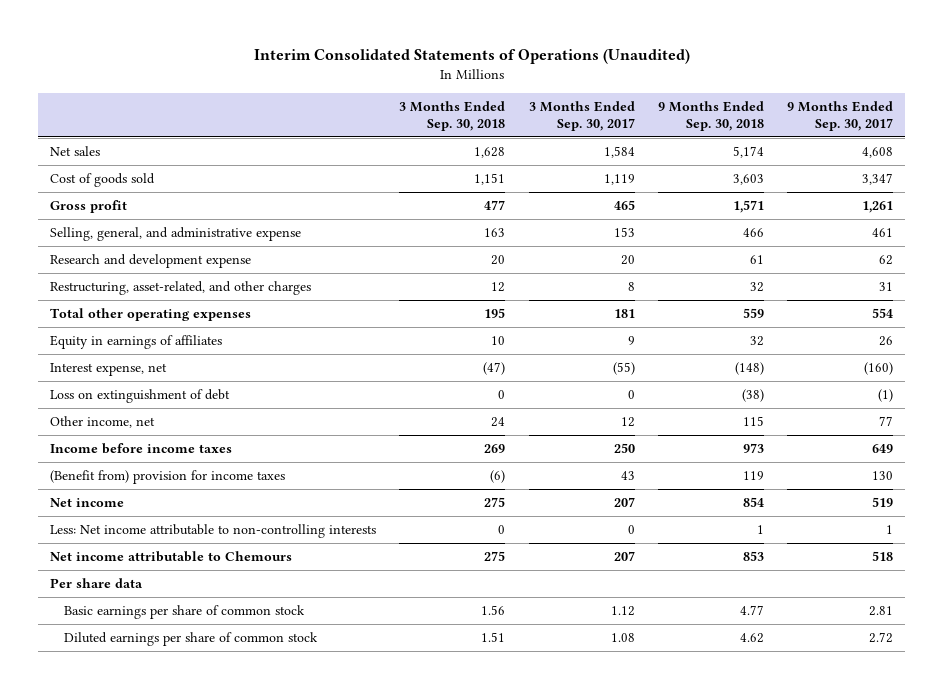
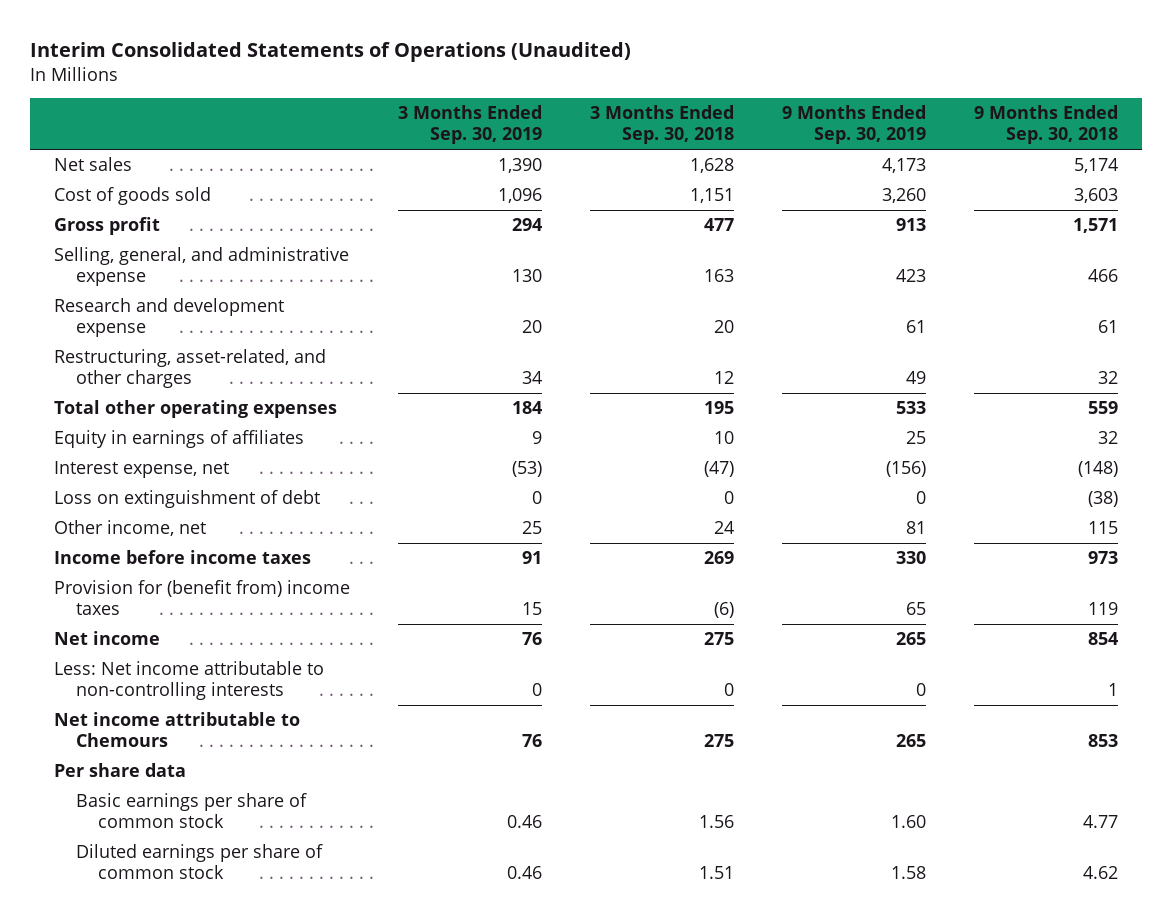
[528,101,635,131] 3 Months Ended Sep. 30, 2017 -> none
[787,101,894,131] 9 Months Ended Sep. 30, 2017 -> none
none -> [397,105,542,145] 3 Months Ended Sep. 30, 2019
none -> [781,105,926,145] 9 Months Ended Sep. 30, 2019
[49,470,285,485] (Benefit from) provision for income taxes -> [53,580,350,616] Provision for (benefit from) income taxes

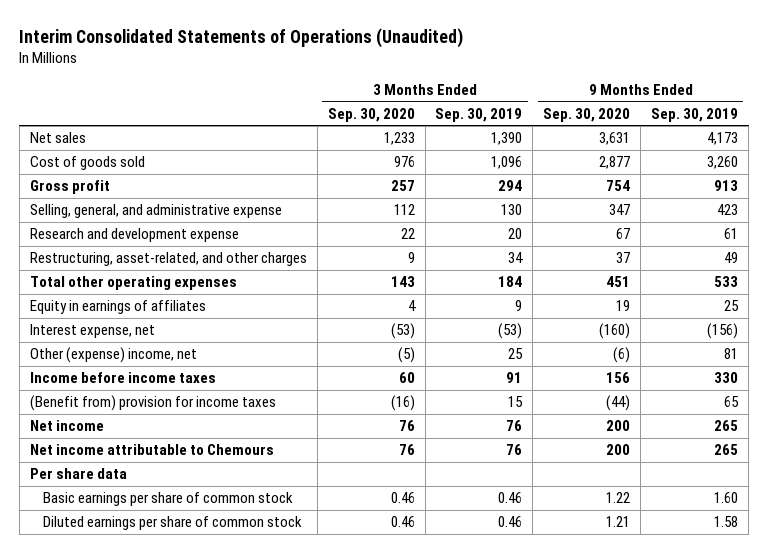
[589,105,734,145] 3 Months Ended Sep. 30, 2018 -> none
[973,105,1118,145] 9 Months Ended Sep. 30, 2018 -> none
none -> [327,107,415,122] Sep. 30, 2020
none -> [543,107,631,122] Sep. 30, 2020
[53,490,320,509] Loss on extinguishment of debt -> none
[53,520,206,537] Other income, net -> [29,347,197,364] Other (expense) income, net
[53,580,350,616] Provision for (benefit from) income taxes -> [29,395,276,412] (Benefit from) provision for income taxes
[53,661,324,701] Less: Net income attributable to non-controlling interests -> none

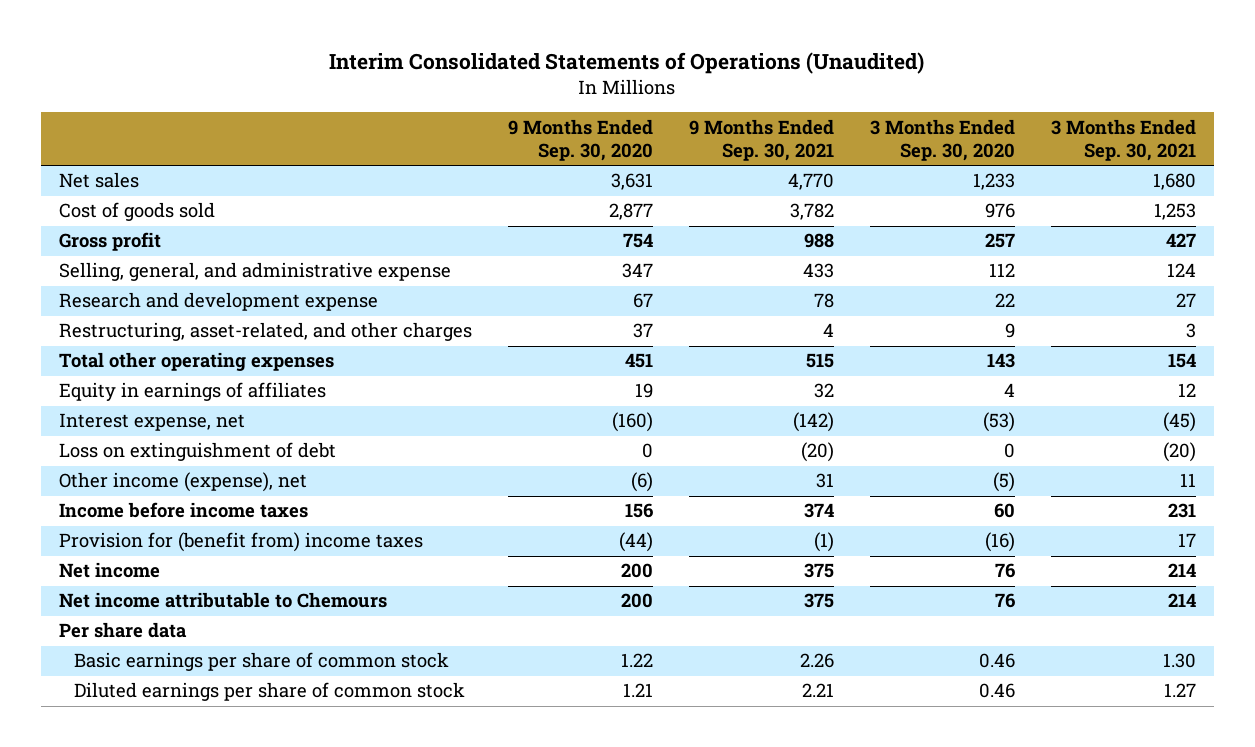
[435,107,523,122] Sep. 30, 2019 -> none
[651,107,739,122] Sep. 30, 2019 -> none
none -> [688,118,834,162] 9 Months Ended Sep. 30, 2021
none -> [1051,118,1197,162] 3 Months Ended Sep. 30, 2021
none -> [58,442,336,462] Loss on extinguishment of debt
[29,347,197,364] Other (expense) income, net -> [58,472,307,493] Other income (expense), net
[29,395,276,412] (Benefit from) provision for income taxes -> [58,532,423,553] Provision for (benefit from) income taxes

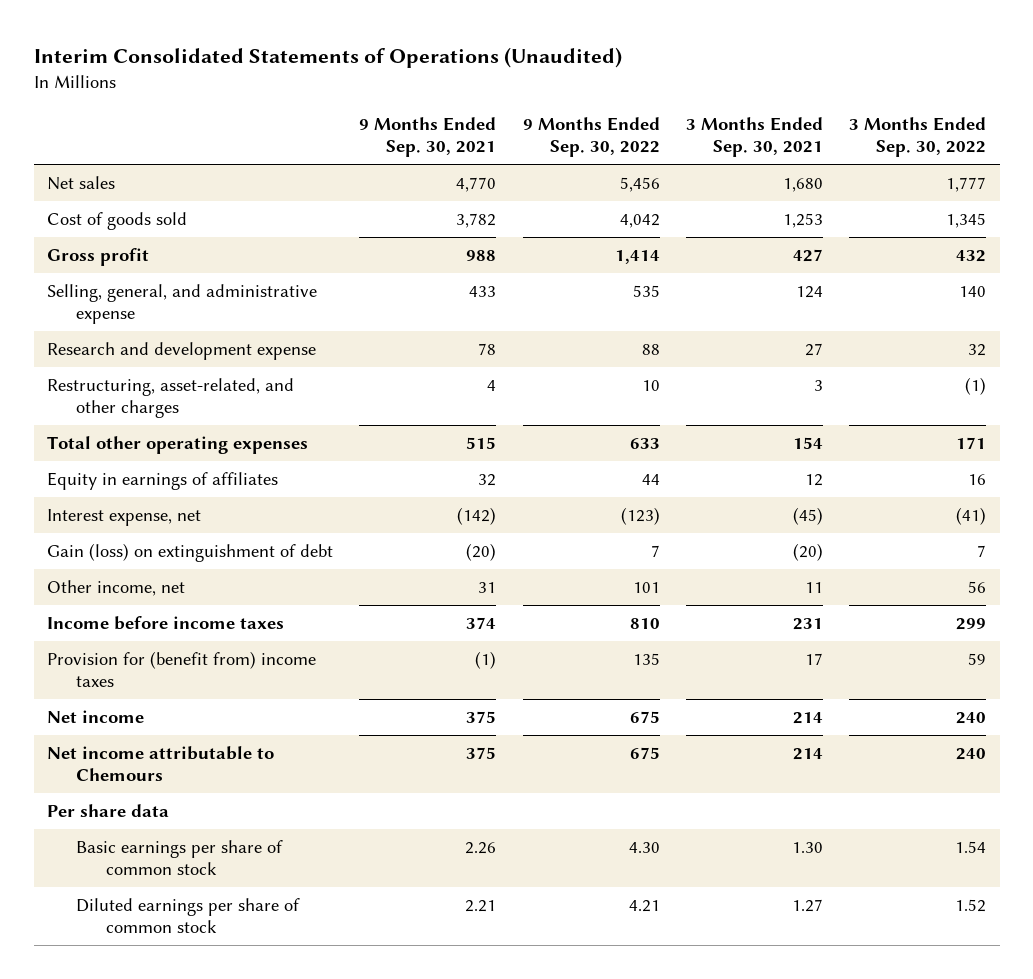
[507,118,653,162] 9 Months Ended Sep. 30, 2020 -> none
[870,118,1016,162] 3 Months Ended Sep. 30, 2020 -> none
none -> [522,117,660,158] 9 Months Ended Sep. 30, 2022
none -> [849,117,987,158] 3 Months Ended Sep. 30, 2022
[58,442,336,462] Loss on extinguishment of debt -> [46,542,333,562] Gain (loss) on extinguishment of debt
[58,472,307,493] Other income (expense), net -> [46,579,185,596] Other income, net

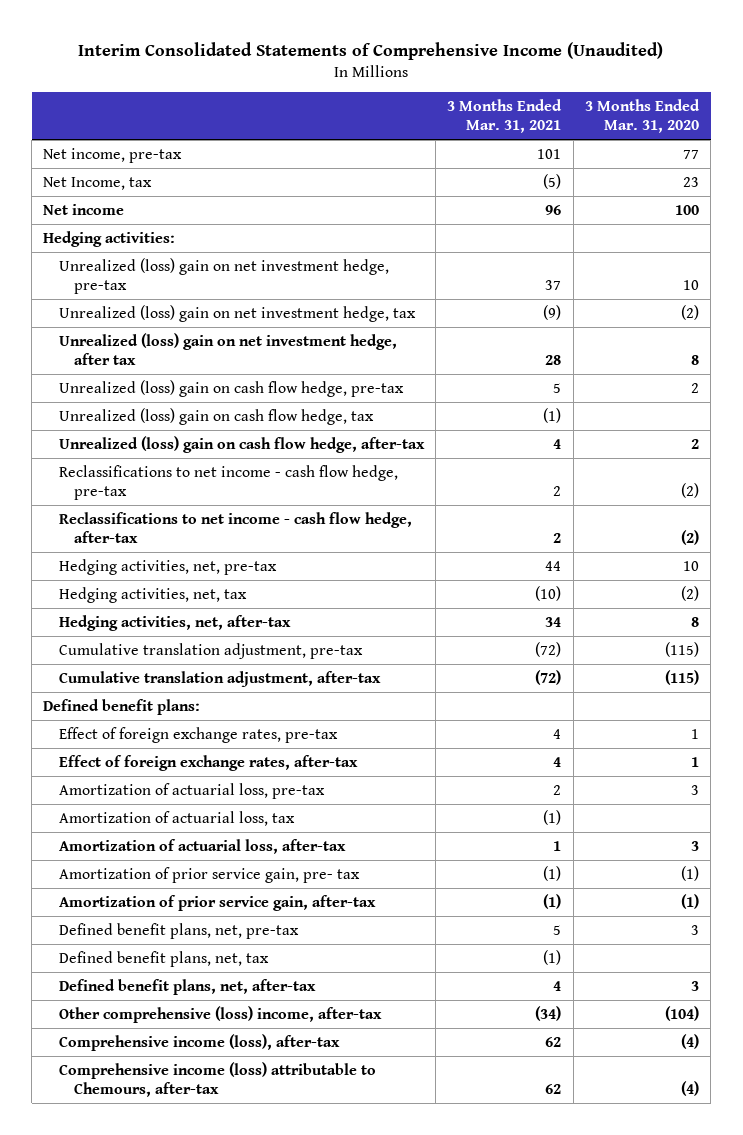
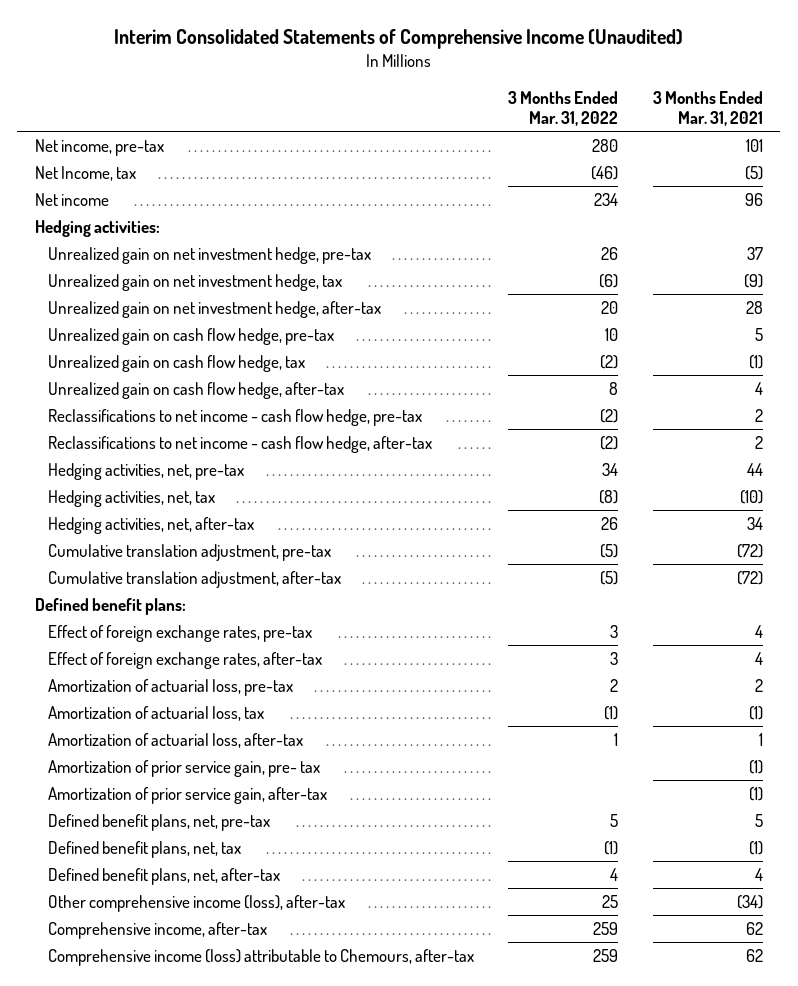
[585,98,701,134] 3 Months Ended Mar. 31, 2020 -> none
none -> [508,90,619,126] 3 Months Ended Mar. 31, 2022
[58,257,389,295] Unrealized (loss) gain on net investment hedge, pre-tax -> [47,246,371,264] Unrealized gain on net investment hedge, pre-tax
[58,304,416,322] Unrealized (loss) gain on net investment hedge, tax -> [47,273,342,291] Unrealized gain on net investment hedge, tax
[58,332,397,366] Unrealized (loss) gain on net investment hedge, after tax -> [47,300,381,318] Unrealized gain on net investment hedge, after-tax
[58,379,404,397] Unrealized (loss) gain on cash flow hedge, pre-tax -> [47,327,334,345] Unrealized gain on cash flow hedge, pre-tax
[58,407,374,425] Unrealized (loss) gain on cash flow hedge, tax -> [47,354,305,372] Unrealized gain on cash flow hedge, tax
[58,435,425,453] Unrealized (loss) gain on cash flow hedge, after-tax -> [47,381,344,399] Unrealized gain on cash flow hedge, after-tax
[58,1005,382,1023] Other comprehensive (loss) income, after-tax -> [47,894,345,912] Other comprehensive income (loss), after-tax
[58,1033,340,1051] Comprehensive income (loss), after-tax -> [47,921,267,939] Comprehensive income, after-tax

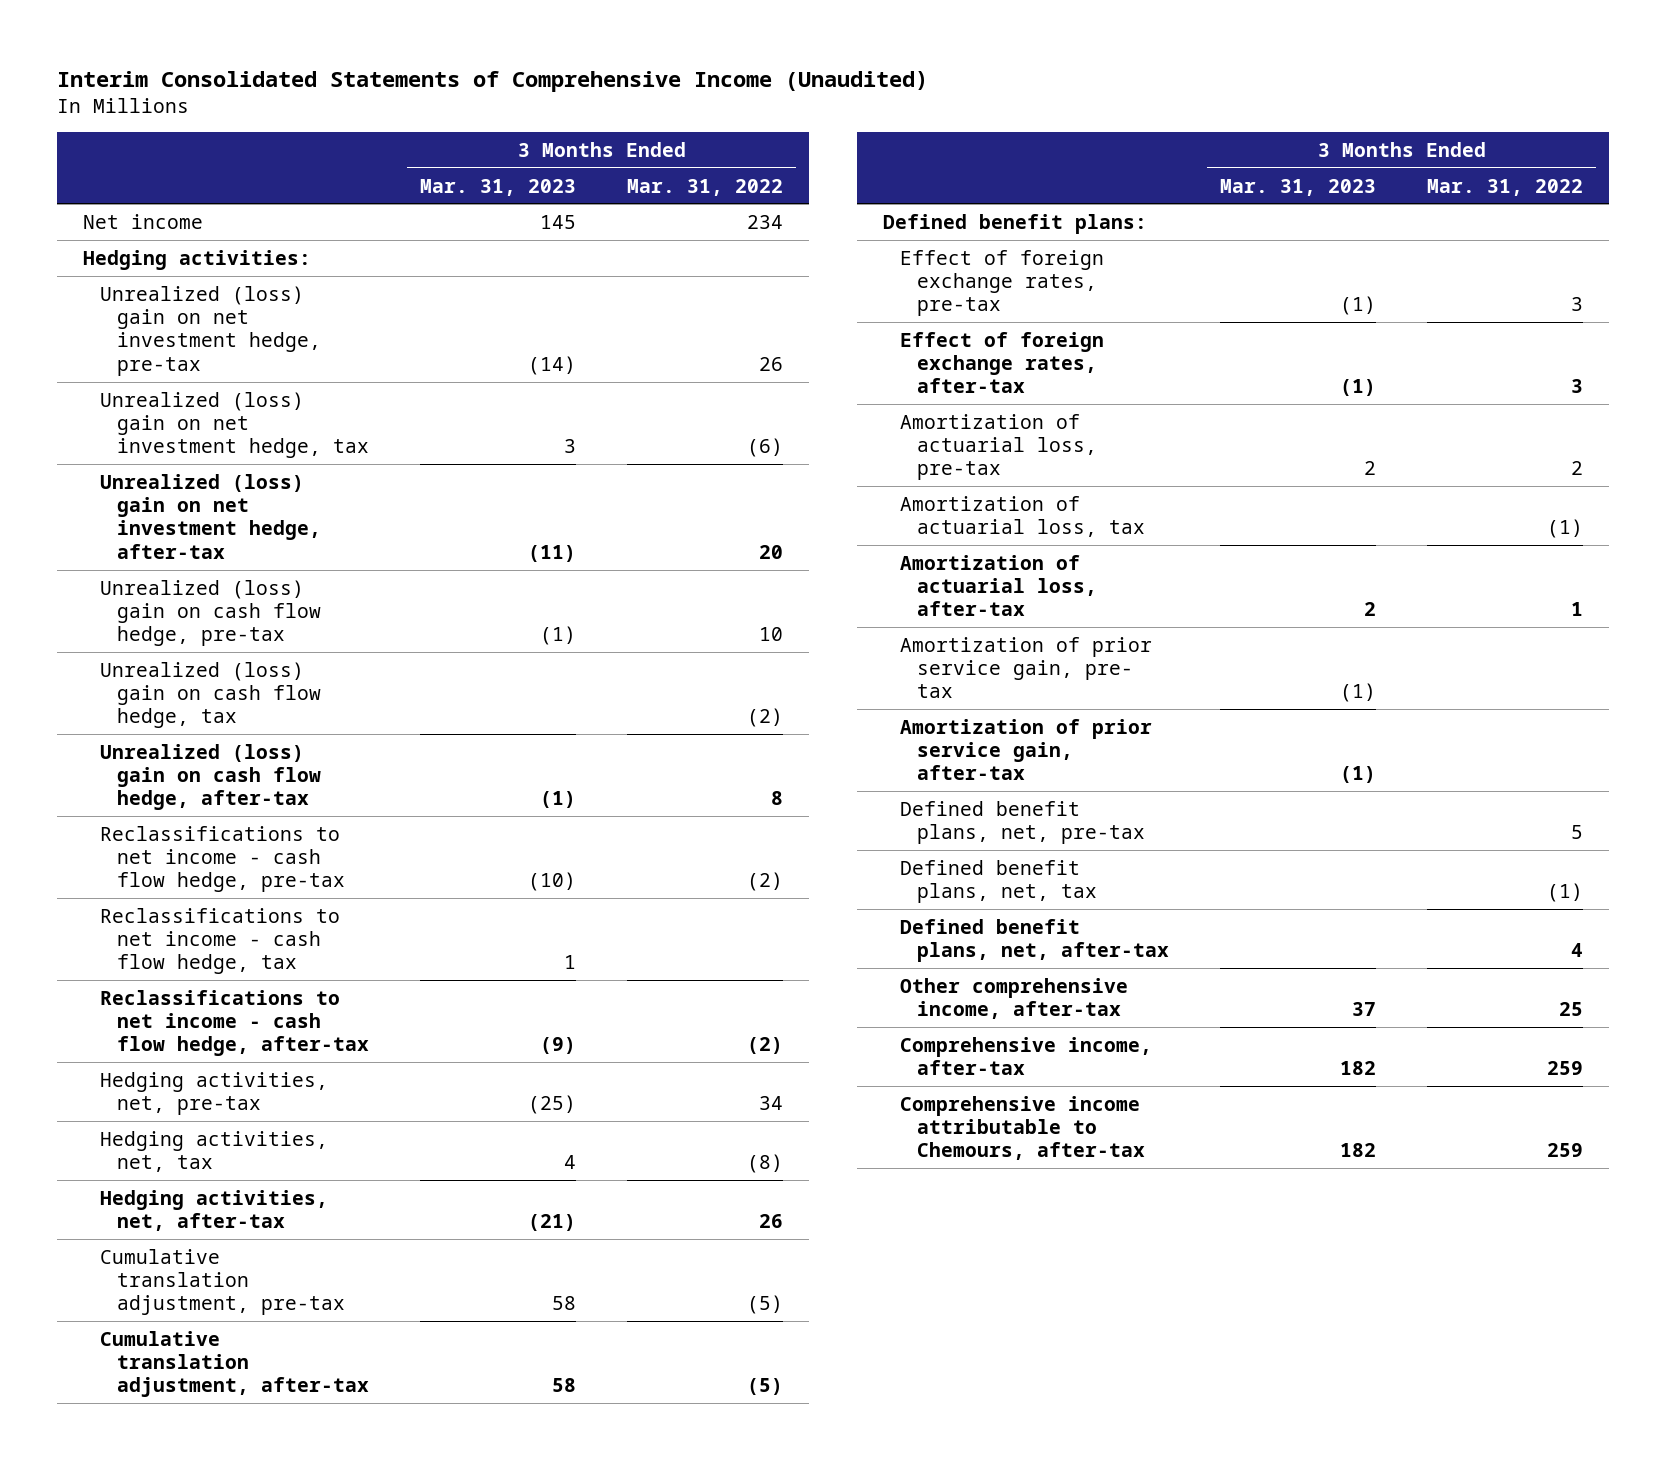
[653,90,764,126] 3 Months Ended Mar. 31, 2021 -> none
none -> [420,178,577,196] Mar. 31, 2023
[34,138,164,156] Net income, pre-tax -> none
[34,165,136,181] Net Income, tax -> none
[47,246,371,264] Unrealized gain on net investment hedge, pre-tax -> [99,285,321,376] Unrealized (loss) gain on net investment hedge, pre-tax
[47,273,342,291] Unrealized gain on net investment hedge, tax -> [99,391,369,459] Unrealized (loss) gain on net investment hedge, tax
[47,300,381,318] Unrealized gain on net investment hedge, after-tax -> [99,473,321,559] Unrealized (loss) gain on net investment hedge, after-tax
[47,327,334,345] Unrealized gain on cash flow hedge, pre-tax -> [99,579,321,647] Unrealized (loss) gain on cash flow hedge, pre-tax
[47,354,305,372] Unrealized gain on cash flow hedge, tax -> [99,661,321,729] Unrealized (loss) gain on cash flow hedge, tax
[47,381,344,399] Unrealized gain on cash flow hedge, after-tax -> [99,743,321,811] Unrealized (loss) gain on cash flow hedge, after-tax
none -> [99,907,340,975] Reclassifications to net income - cash flow hedge, tax
[47,894,345,912] Other comprehensive income (loss), after-tax -> [899,977,1128,1020] Other comprehensive income, after-tax
[47,948,474,966] Comprehensive income (loss) attributable to Chemours, after-tax -> [899,1095,1145,1161] Comprehensive income attributable to Chemours, after-tax

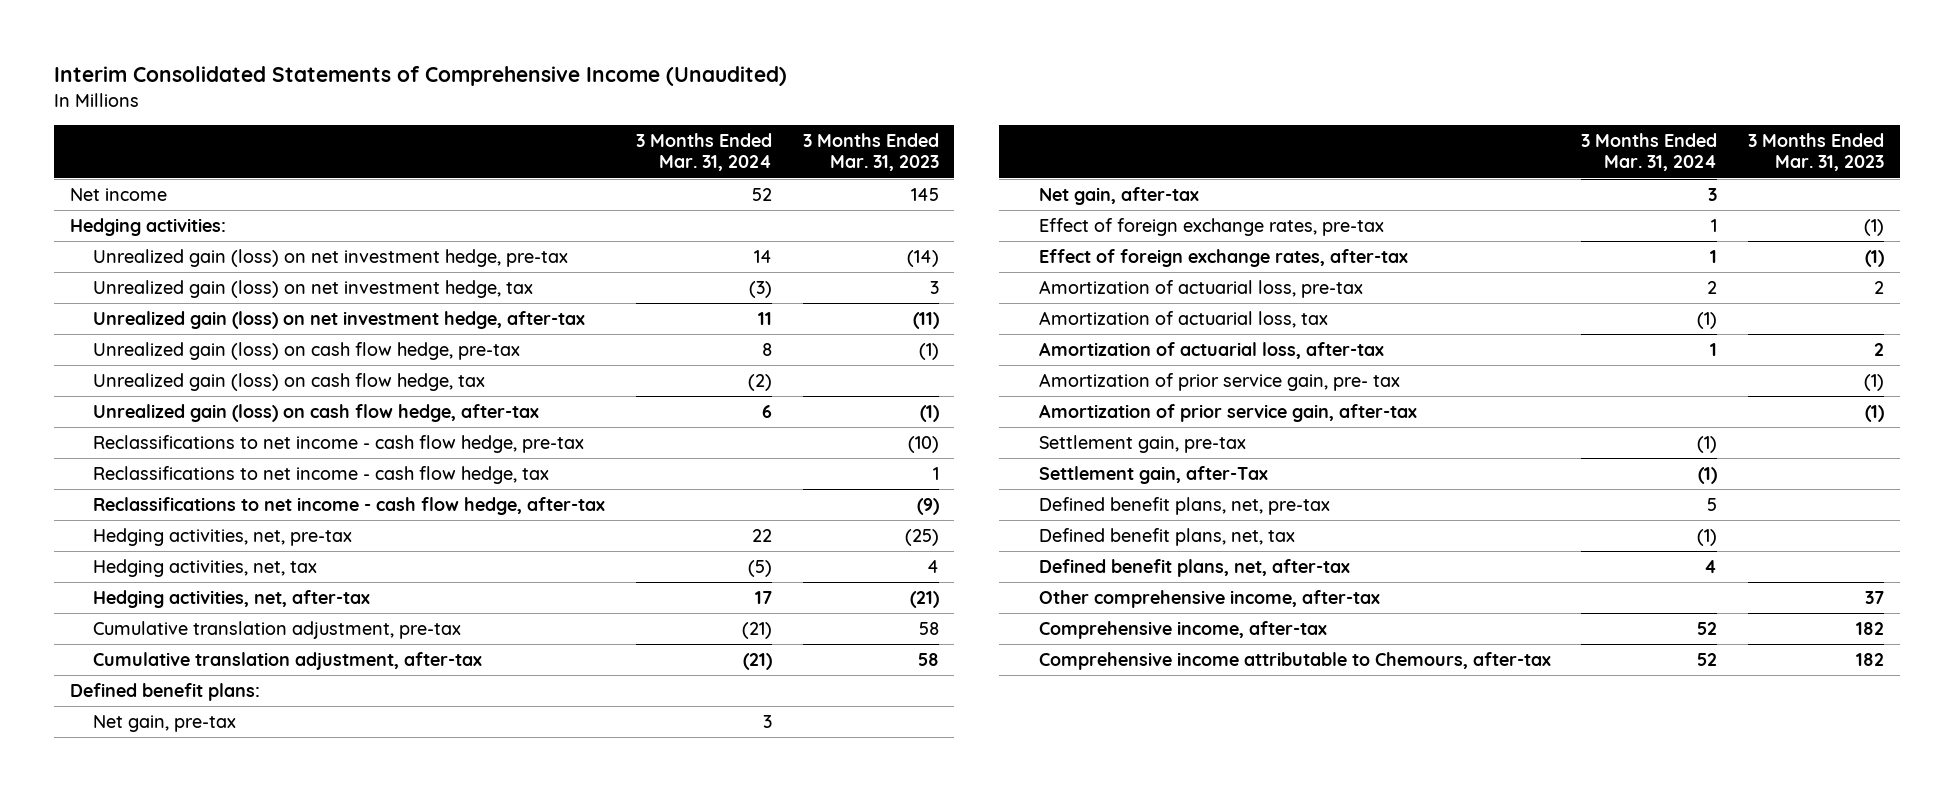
[627,178,784,196] Mar. 31, 2022 -> none
none -> [636,132,773,172] 3 Months Ended Mar. 31, 2024
[99,285,321,376] Unrealized (loss) gain on net investment hedge, pre-tax -> [93,248,569,267] Unrealized gain (loss) on net investment hedge, pre-tax
[99,391,369,459] Unrealized (loss) gain on net investment hedge, tax -> [93,279,534,298] Unrealized gain (loss) on net investment hedge, tax
[99,473,321,559] Unrealized (loss) gain on net investment hedge, after-tax -> [93,310,586,329] Unrealized gain (loss) on net investment hedge, after-tax
[99,579,321,647] Unrealized (loss) gain on cash flow hedge, pre-tax -> [93,341,521,360] Unrealized gain (loss) on cash flow hedge, pre-tax
[99,661,321,729] Unrealized (loss) gain on cash flow hedge, tax -> [93,372,486,391] Unrealized gain (loss) on cash flow hedge, tax
[99,743,321,811] Unrealized (loss) gain on cash flow hedge, after-tax -> [93,403,540,422] Unrealized gain (loss) on cash flow hedge, after-tax
none -> [93,714,237,732] Net gain, pre-tax
none -> [1038,186,1199,205] Net gain, after-tax
none -> [1038,434,1246,453] Settlement gain, pre-tax
none -> [1038,465,1268,484] Settlement gain, after-Tax

